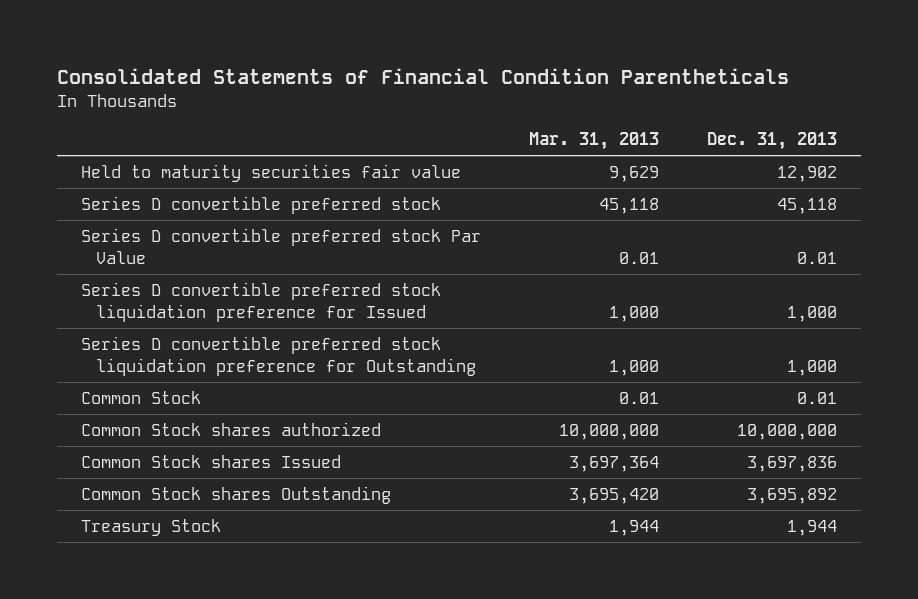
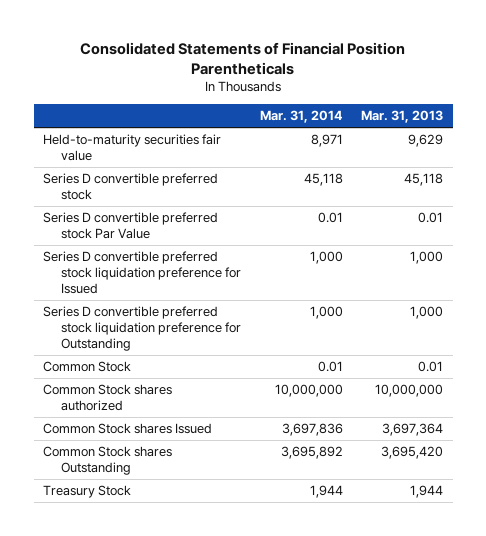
[57,67,790,84] Consolidated Statements of Financial Condition Parentheticals -> [80,41,406,75] Consolidated Statements of Financial Position Parentheticals
[706,132,837,151] Dec. 31, 2013 -> none
none -> [259,110,343,124] Mar. 31, 2014
[81,163,462,182] Held to maturity securities fair value -> [42,134,221,161] Held-to-maturity securities fair value

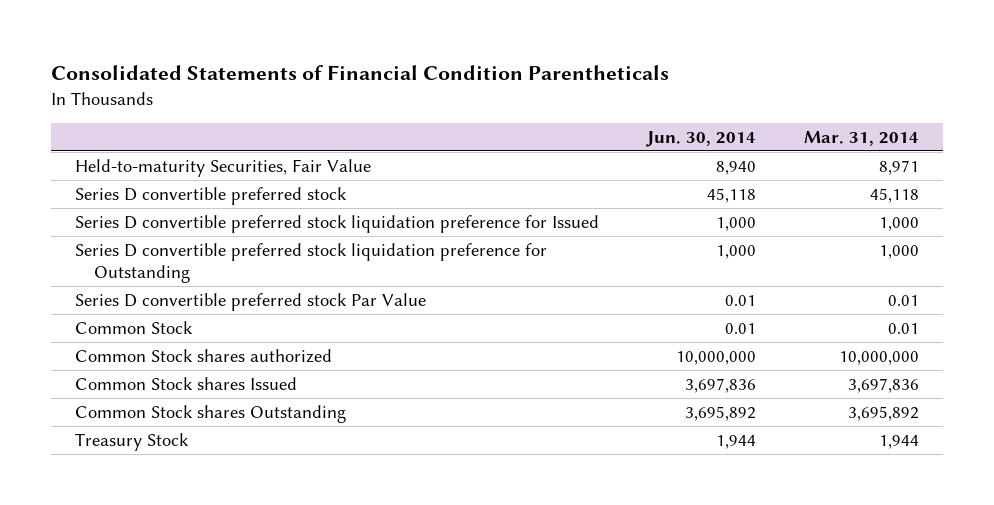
[80,41,406,75] Consolidated Statements of Financial Position Parentheticals -> [51,64,670,80] Consolidated Statements of Financial Condition Parentheticals
[361,110,444,124] Mar. 31, 2013 -> none
none -> [645,130,756,147] Jun. 30, 2014
[42,134,221,161] Held-to-maturity securities fair value -> [74,158,371,177] Held-to-maturity Securities, Fair Value
[42,212,218,239] Series D convertible preferred stock Par Value -> [74,292,426,311] Series D convertible preferred stock Par Value

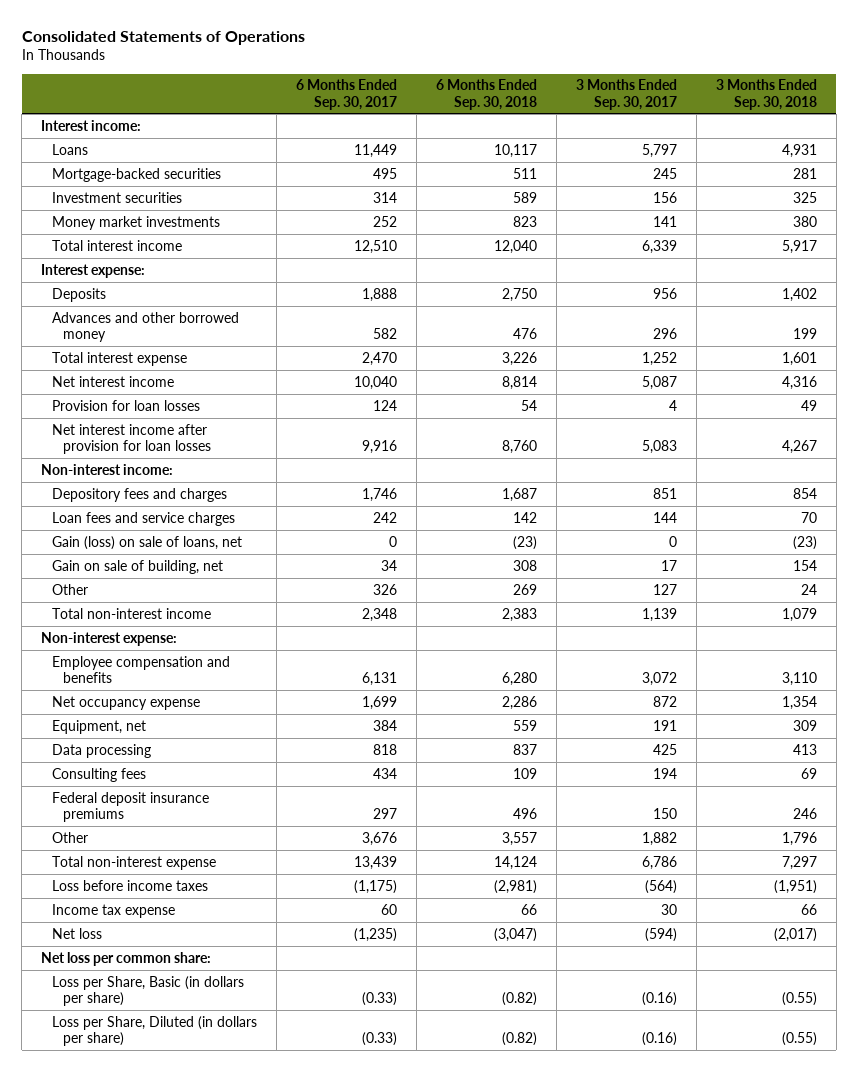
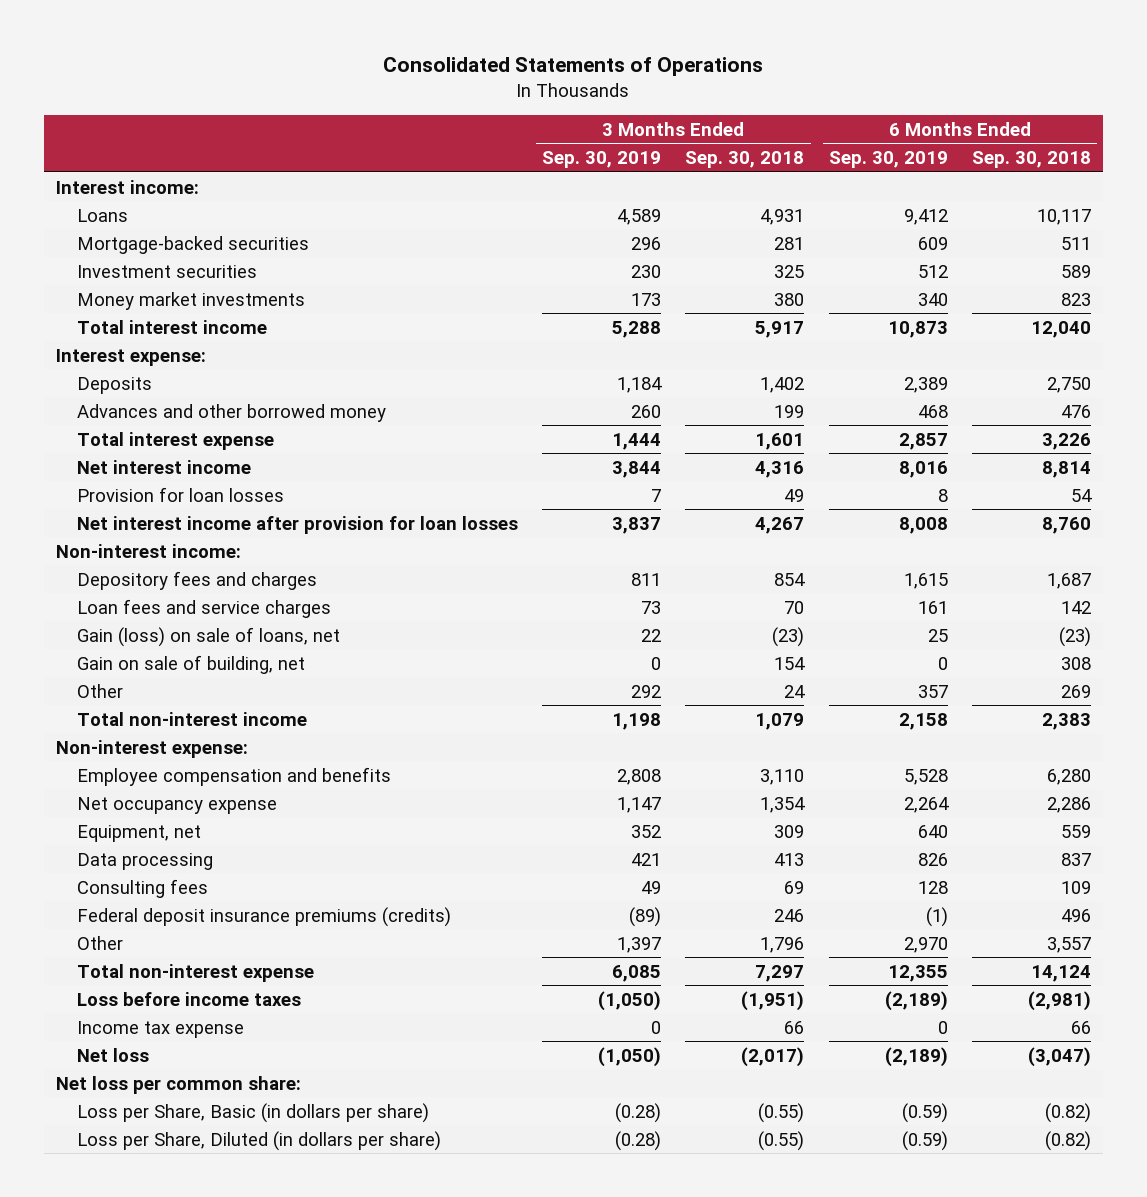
[295,79,397,110] 6 Months Ended Sep. 30, 2017 -> none
[575,79,677,110] 3 Months Ended Sep. 30, 2017 -> none
none -> [542,151,662,169] Sep. 30, 2019
none -> [828,151,948,169] Sep. 30, 2019
[51,791,209,822] Federal deposit insurance premiums -> [77,906,452,927] Federal deposit insurance premiums (credits)

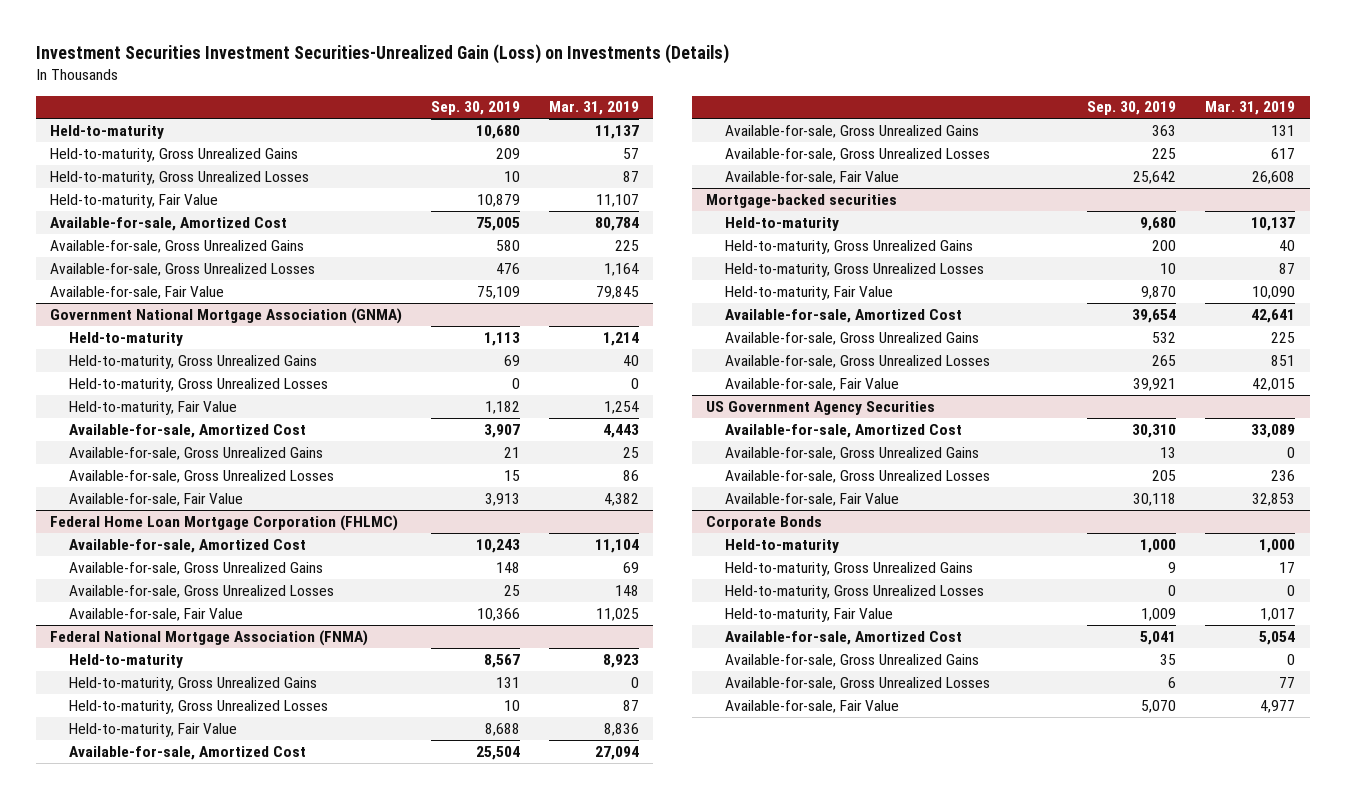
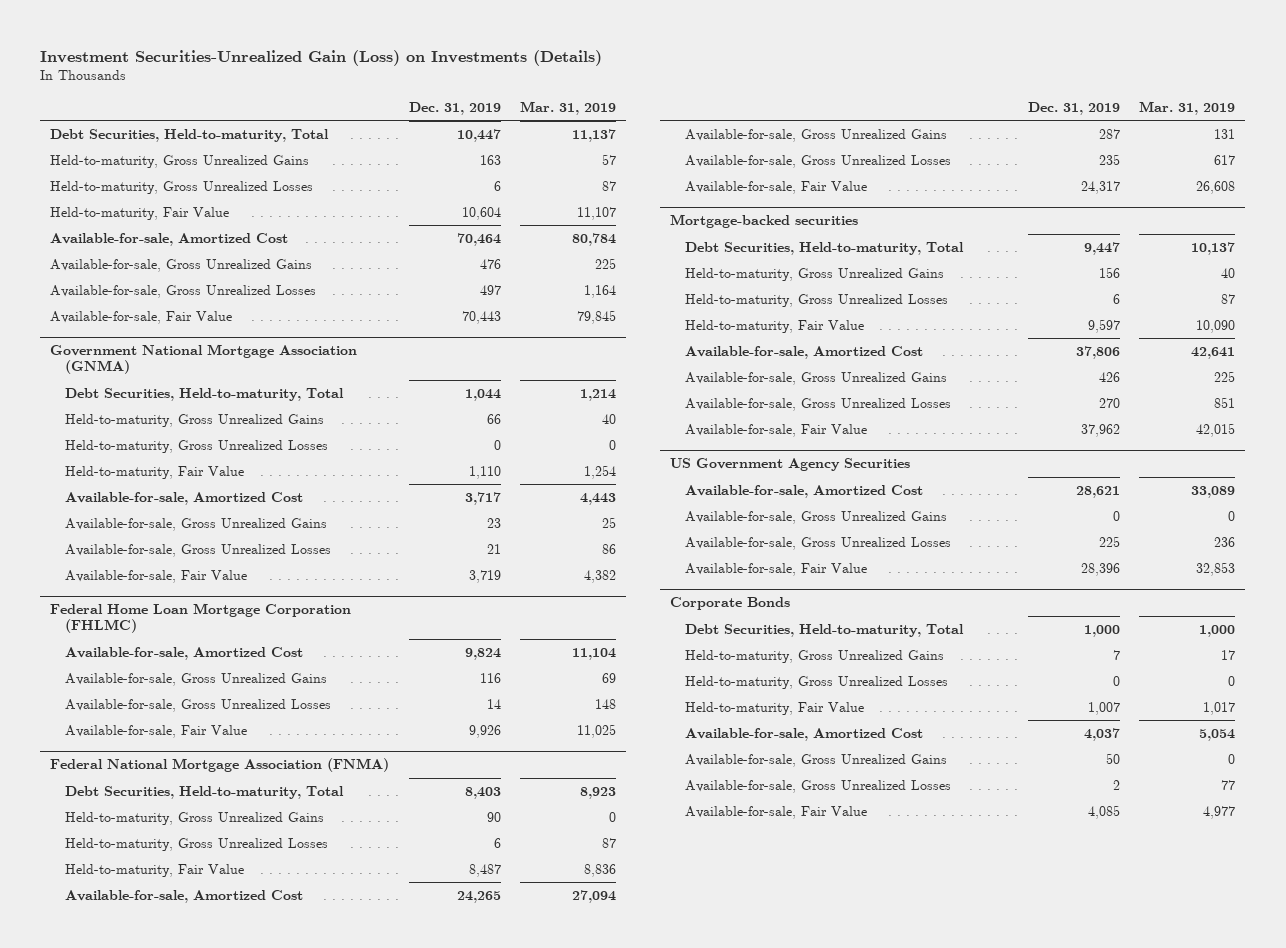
[35,44,729,65] Investment Securities Investment Securities-Unrealized Gain (Loss) on Investments (Details) -> [40,49,603,66] Investment Securities-Unrealized Gain (Loss) on Investments (Details)
[430,101,520,116] Sep. 30, 2019 -> none
none -> [408,101,501,115] Dec. 31, 2019
[50,124,165,139] Held-to-maturity -> [50,128,330,142] Debt Securities, Held-to-maturity, Total
[69,331,184,346] Held-to-maturity -> [65,387,345,401] Debt Securities, Held-to-maturity, Total
[69,653,184,668] Held-to-maturity -> [65,785,345,799] Debt Securities, Held-to-maturity, Total
[725,216,840,231] Held-to-maturity -> [684,241,964,255] Debt Securities, Held-to-maturity, Total
[725,538,840,553] Held-to-maturity -> [684,623,964,637] Debt Securities, Held-to-maturity, Total

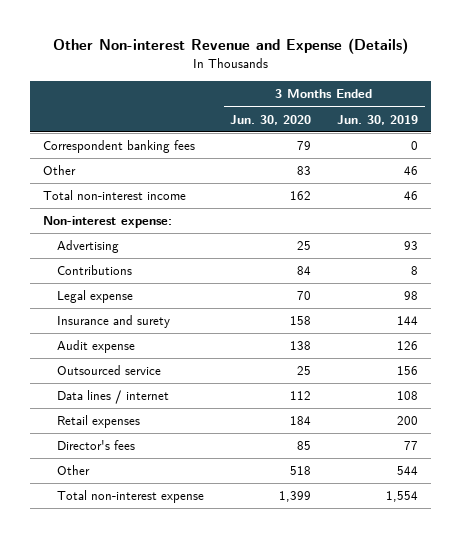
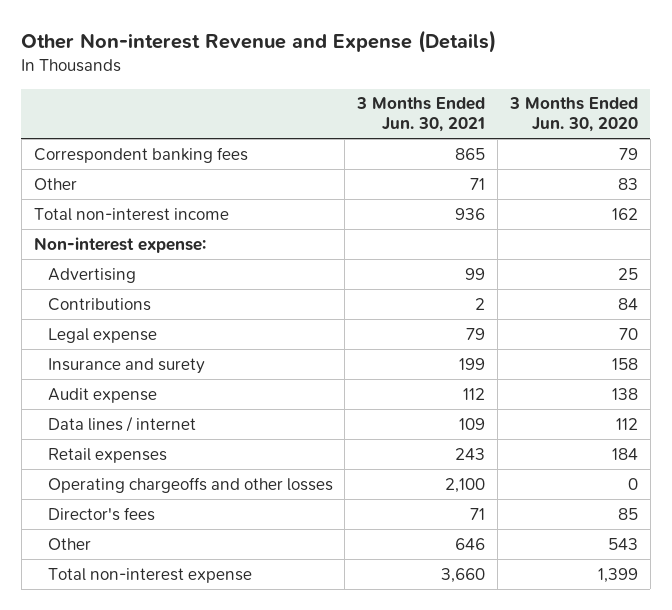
[337,114,419,125] Jun. 30, 2019 -> none
none -> [356,97,486,133] 3 Months Ended Jun. 30, 2021
[57,365,162,376] Outsourced service -> none
none -> [47,476,333,493] Operating chargeoffs and other losses
[290,466,312,476] 518 -> [607,537,638,550] 543

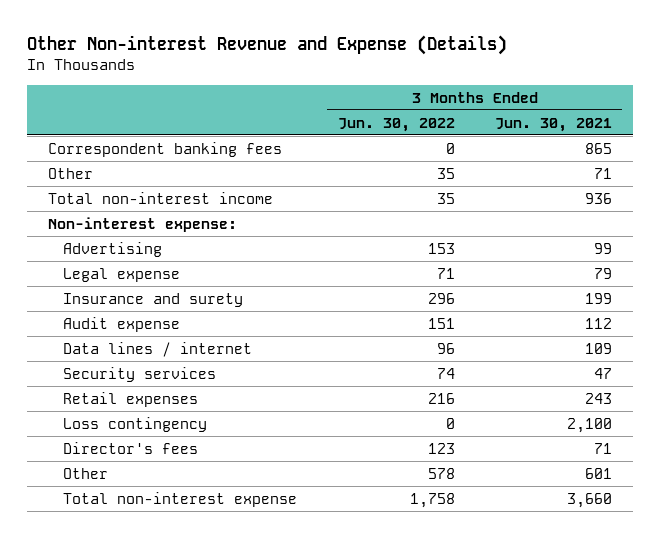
[508,97,638,133] 3 Months Ended Jun. 30, 2020 -> none
none -> [337,117,455,132] Jun. 30, 2022
[47,297,151,311] Contributions -> none
none -> [62,366,216,382] Security services
[47,476,333,493] Operating chargeoffs and other losses -> [62,416,207,432] Loss contingency
[455,537,486,550] 646 -> [585,467,613,479] 601

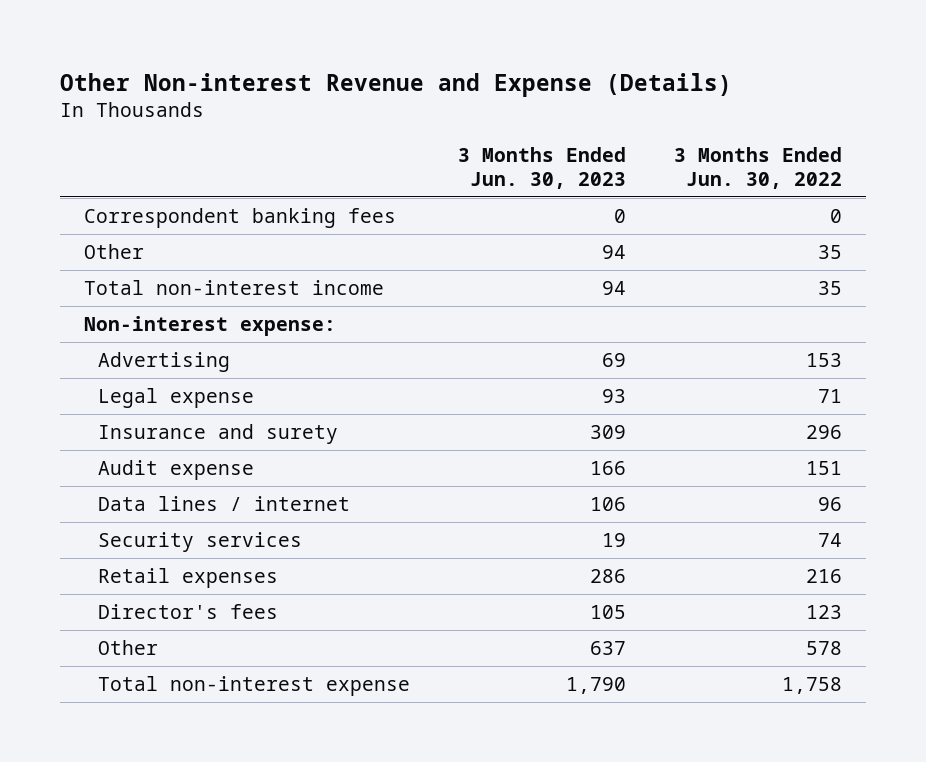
[495,117,613,132] Jun. 30, 2021 -> none
none -> [458,146,627,189] 3 Months Ended Jun. 30, 2023
[62,416,207,432] Loss contingency -> none

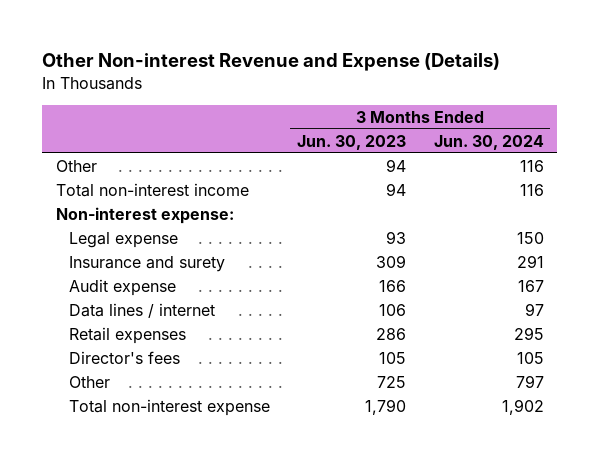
[674,146,843,189] 3 Months Ended Jun. 30, 2022 -> none
none -> [433,134,544,150] Jun. 30, 2024
[84,208,397,229] Correspondent banking fees -> none
[98,352,231,373] Advertising -> none
[98,532,303,553] Security services -> none
[590,641,627,656] 637 -> [377,375,407,388] 725

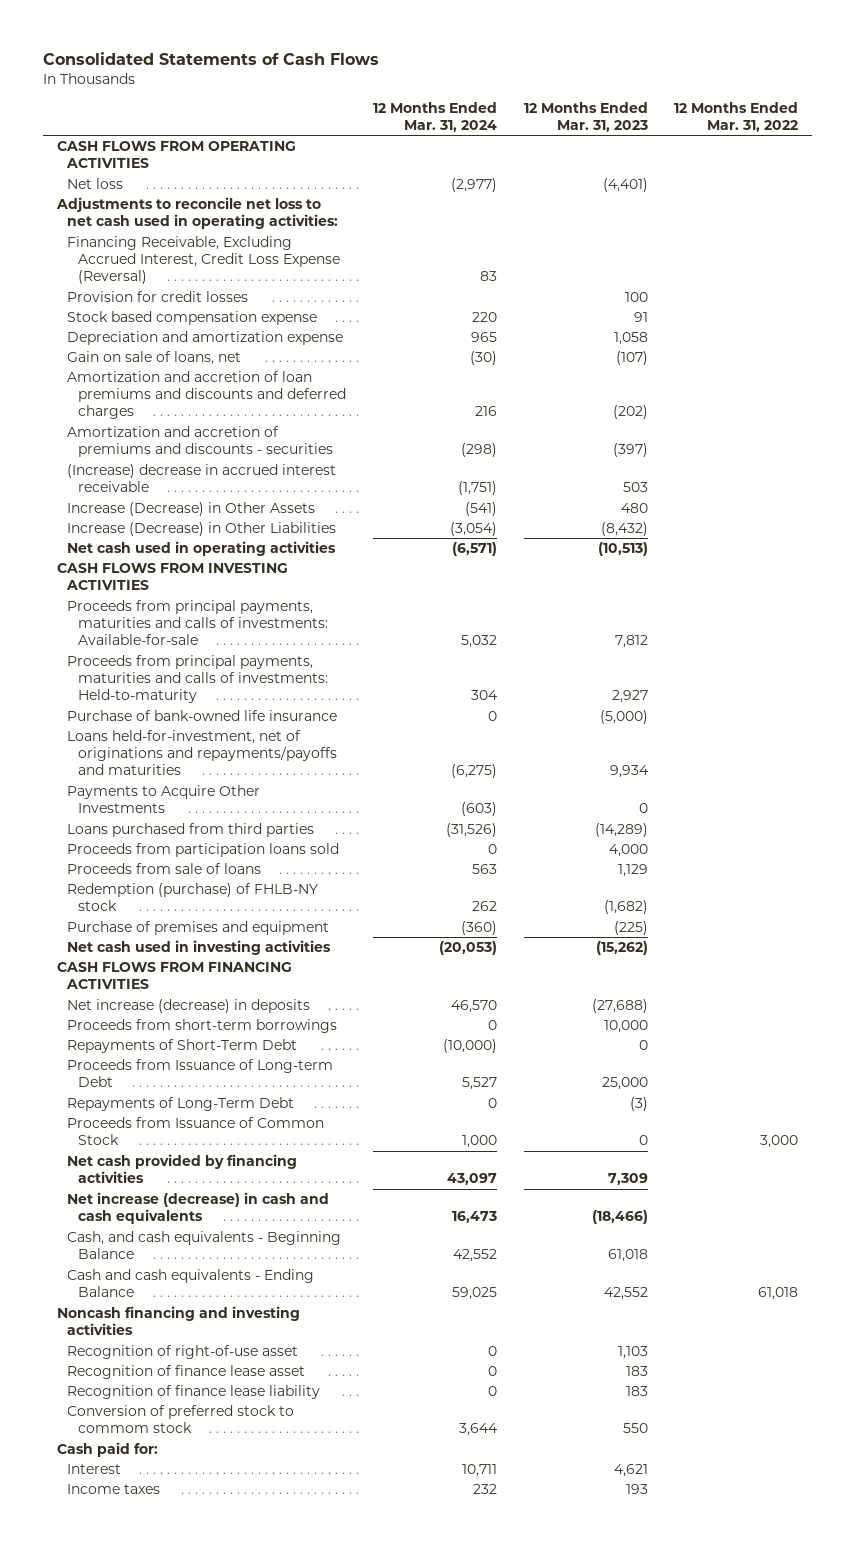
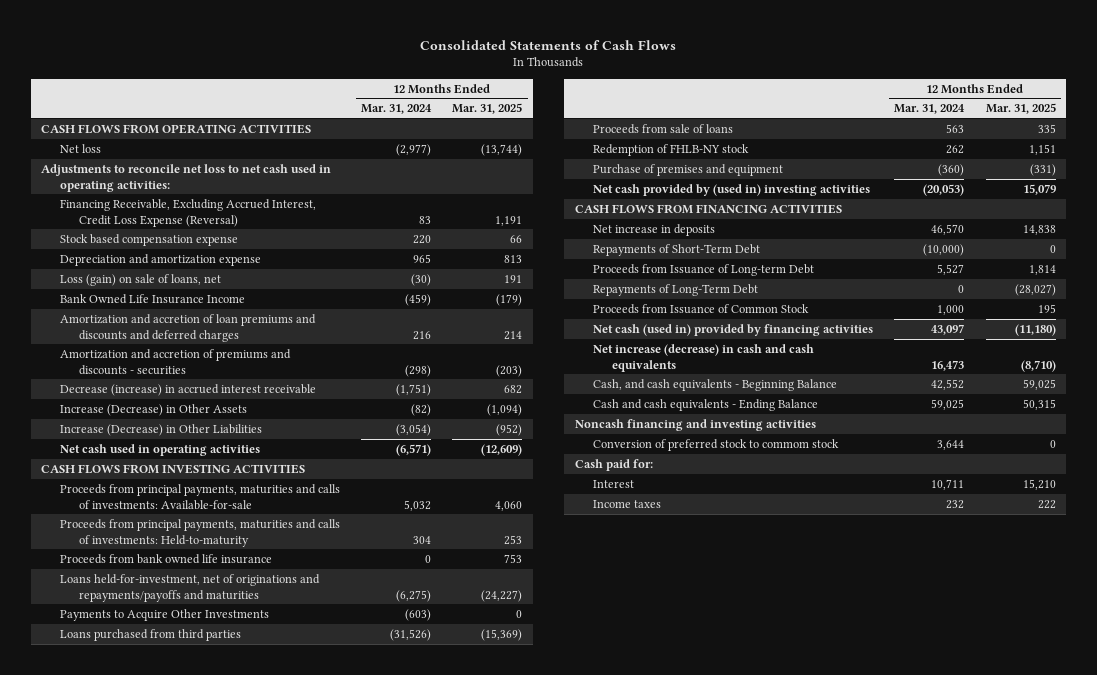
[523,101,648,132] 12 Months Ended Mar. 31, 2023 -> none
[674,101,799,132] 12 Months Ended Mar. 31, 2022 -> none
none -> [452,103,523,115] Mar. 31, 2025
[67,291,249,303] Provision for credit losses -> none
[67,351,242,366] Gain on sale of loans, net -> [60,273,222,286] Loss (gain) on sale of loans, net
none -> [60,293,246,304] Bank Owned Life Insurance Income
[67,464,337,493] (Increase) decrease in accrued interest receivable -> [60,383,317,396] Decrease (increase) in accrued interest receivable
[464,502,497,517] (541) -> [411,403,432,416] (82)
[67,710,338,722] Purchase of bank-owned life insurance -> [60,553,273,564] Proceeds from bank owned life insurance
[67,843,340,858] Proceeds from participation loans sold -> none
[67,883,319,912] Redemption (purchase) of FHLB-NY stock -> [593,143,750,156] Redemption of FHLB-NY stock
[67,940,332,956] Net cash used in investing activities -> [593,183,871,196] Net cash provided by (used in) investing activities
[67,1019,338,1034] Proceeds from short-term borrowings -> none
[67,999,311,1014] Net increase (decrease) in deposits -> [593,223,716,236] Net increase in deposits
[67,1154,298,1184] Net cash provided by financing activities -> [593,323,874,336] Net cash (used in) provided by financing activities
[67,1345,299,1360] Recognition of right-of-use asset -> none
[67,1365,306,1380] Recognition of finance lease asset -> none
[67,1385,321,1400] Recognition of finance lease liability -> none

